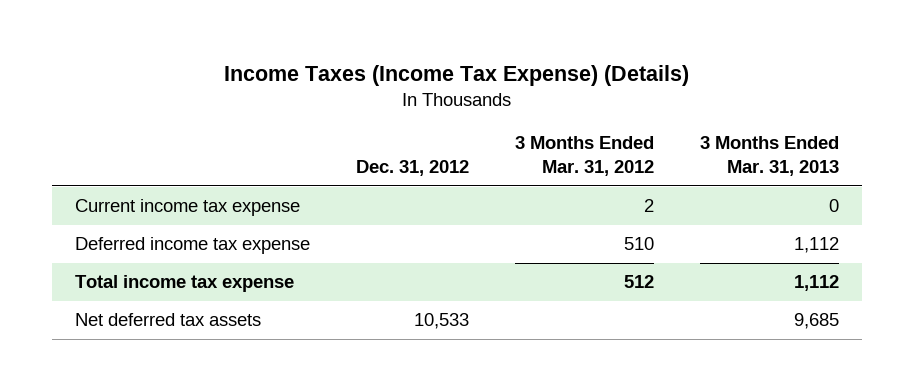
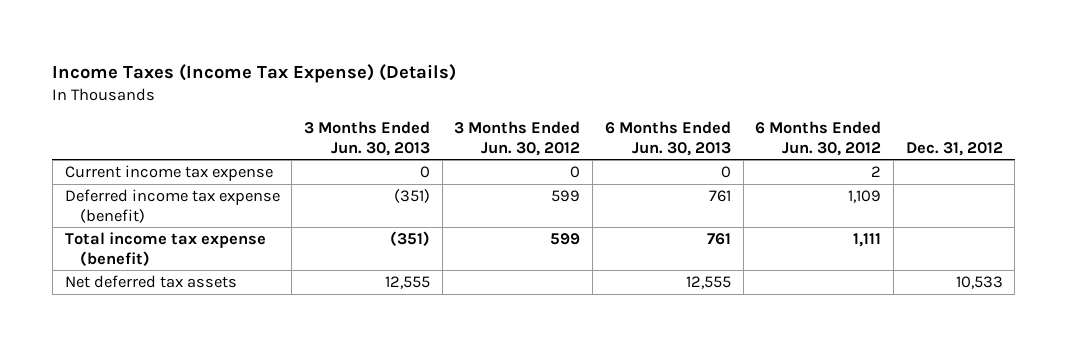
[514,136,654,176] 3 Months Ended Mar. 31, 2012 -> none
[699,136,839,176] 3 Months Ended Mar. 31, 2013 -> none
none -> [304,120,431,156] 3 Months Ended Jun. 30, 2013
none -> [454,120,581,156] 3 Months Ended Jun. 30, 2012
none -> [604,120,731,156] 6 Months Ended Jun. 30, 2013
none -> [755,120,882,156] 6 Months Ended Jun. 30, 2012
[74,237,310,255] Deferred income tax expense -> [64,188,280,223] Deferred income tax expense (benefit)
[74,275,294,293] Total income tax expense -> [64,231,266,266] Total income tax expense (benefit)

